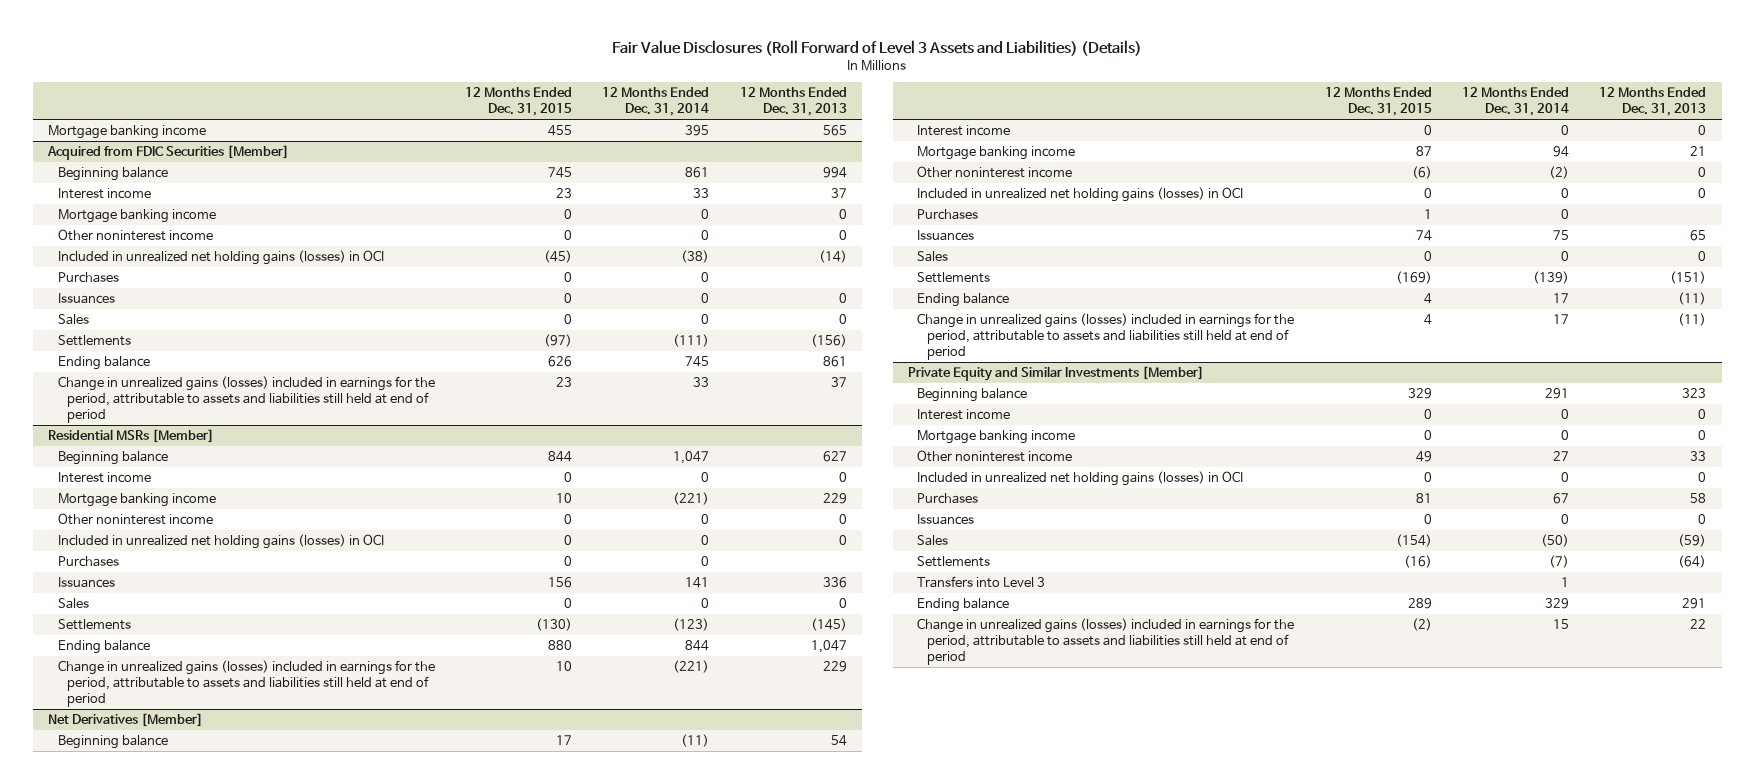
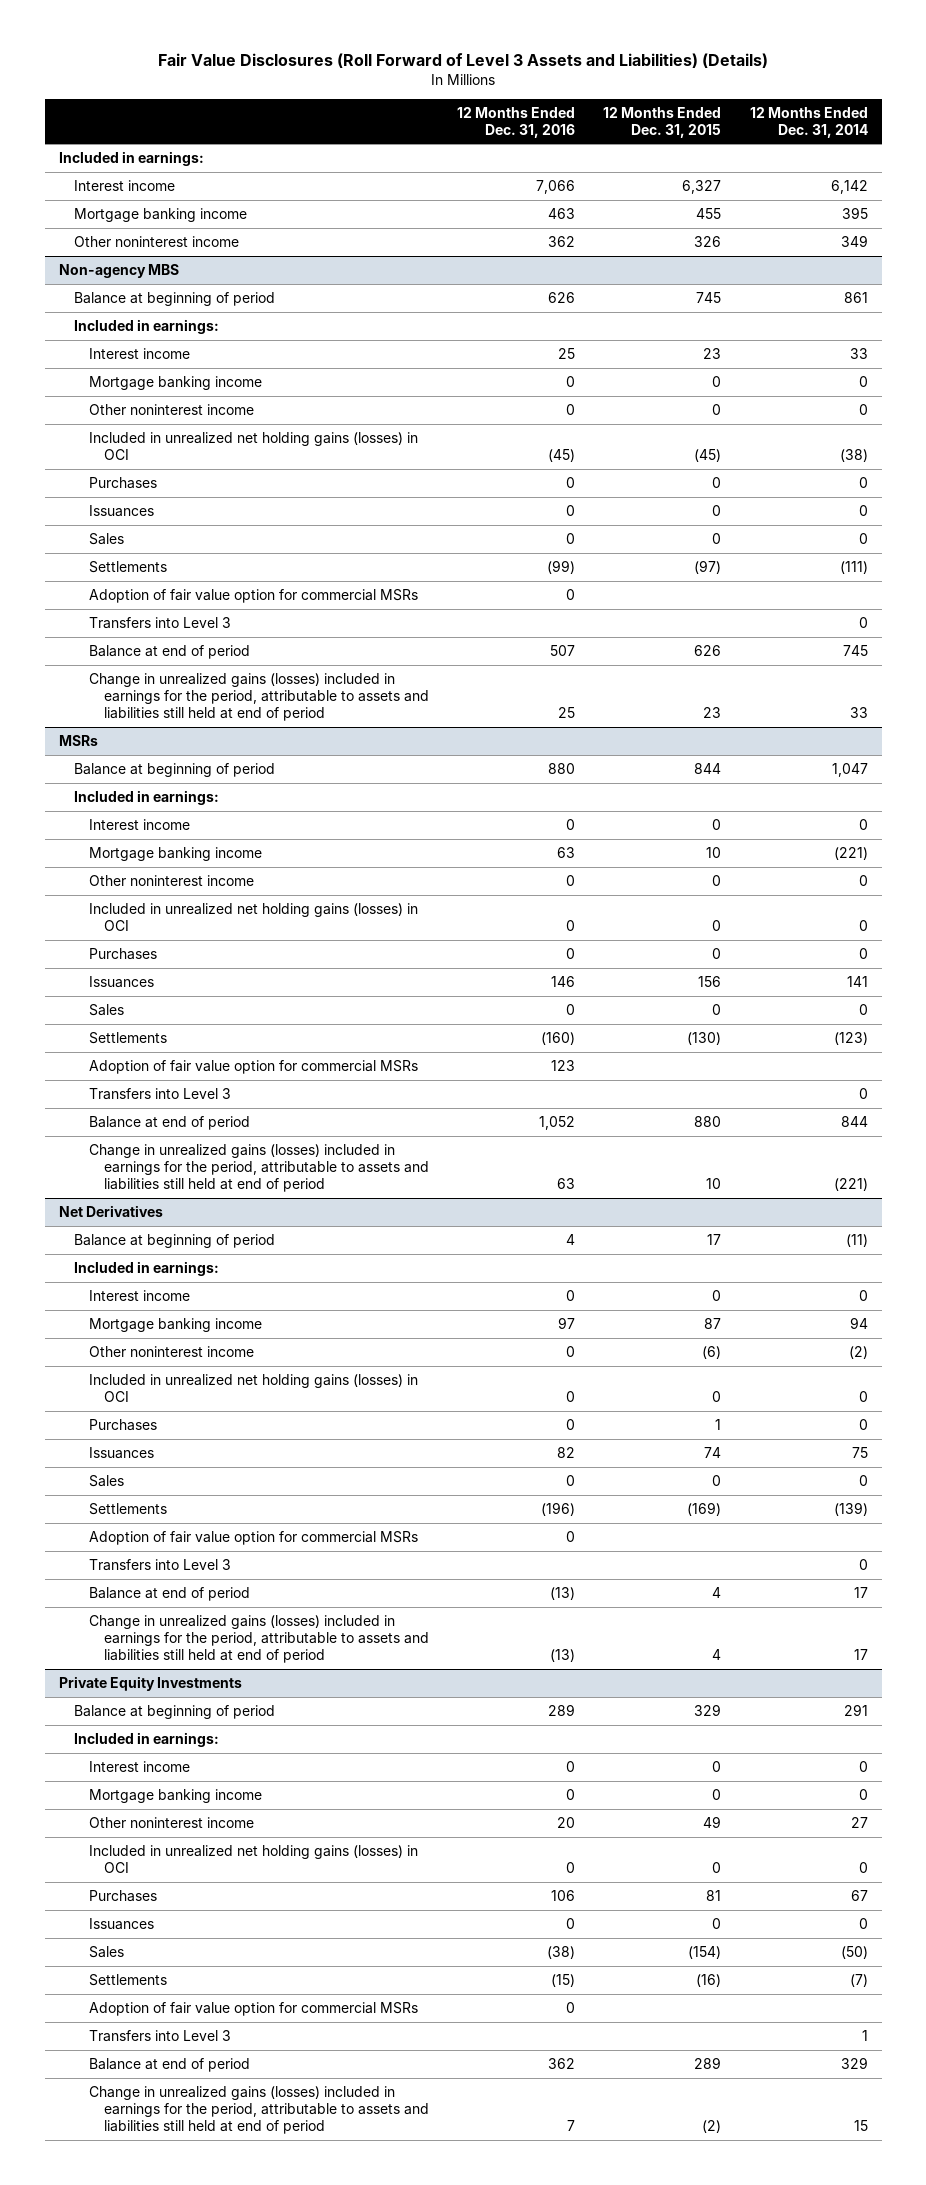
[739,87,847,117] 12 Months Ended Dec. 31, 2013 -> none
none -> [457,106,576,138] 12 Months Ended Dec. 31, 2016
none -> [58,150,204,166] Included in earnings:
none -> [73,179,175,191] Interest income
[47,144,290,160] Acquired from FDIC Securities [Member] -> none
none -> [73,235,239,247] Other noninterest income
none -> [58,263,179,278] Non-agency MBS
[57,166,168,181] Beginning balance -> [73,291,275,306] Balance at beginning of period
none -> [73,318,219,334] Included in earnings:
none -> [88,588,418,603] Adoption of fair value option for commercial MSRs
none -> [88,616,231,629] Transfers into Level 3
[57,355,150,370] Ending balance -> [88,644,250,659] Balance at end of period
[48,428,215,443] Residential MSRs [Member] -> [58,734,98,746] MSRs
[57,450,168,465] Beginning balance -> [73,762,275,777] Balance at beginning of period
none -> [73,789,219,805] Included in earnings:
none -> [88,1059,418,1074] Adoption of fair value option for commercial MSRs
none -> [88,1087,231,1100] Transfers into Level 3
[57,639,150,654] Ending balance -> [88,1115,250,1130] Balance at end of period
[48,712,204,727] Net Derivatives [Member] -> [58,1204,163,1217] Net Derivatives
[57,734,168,749] Beginning balance -> [73,1233,275,1248] Balance at beginning of period
none -> [73,1260,219,1276] Included in earnings:
none -> [88,1530,418,1545] Adoption of fair value option for commercial MSRs
none -> [88,1558,231,1571] Transfers into Level 3
[917,292,1010,307] Ending balance -> [88,1586,250,1601] Balance at end of period
[908,365,1205,381] Private Equity and Similar Investments [Member] -> [58,1675,242,1691] Private Equity Investments
[917,387,1028,402] Beginning balance -> [73,1704,275,1719] Balance at beginning of period
none -> [73,1731,219,1747] Included in earnings:
none -> [88,2001,418,2016] Adoption of fair value option for commercial MSRs
[917,597,1010,612] Ending balance -> [88,2057,250,2072] Balance at end of period

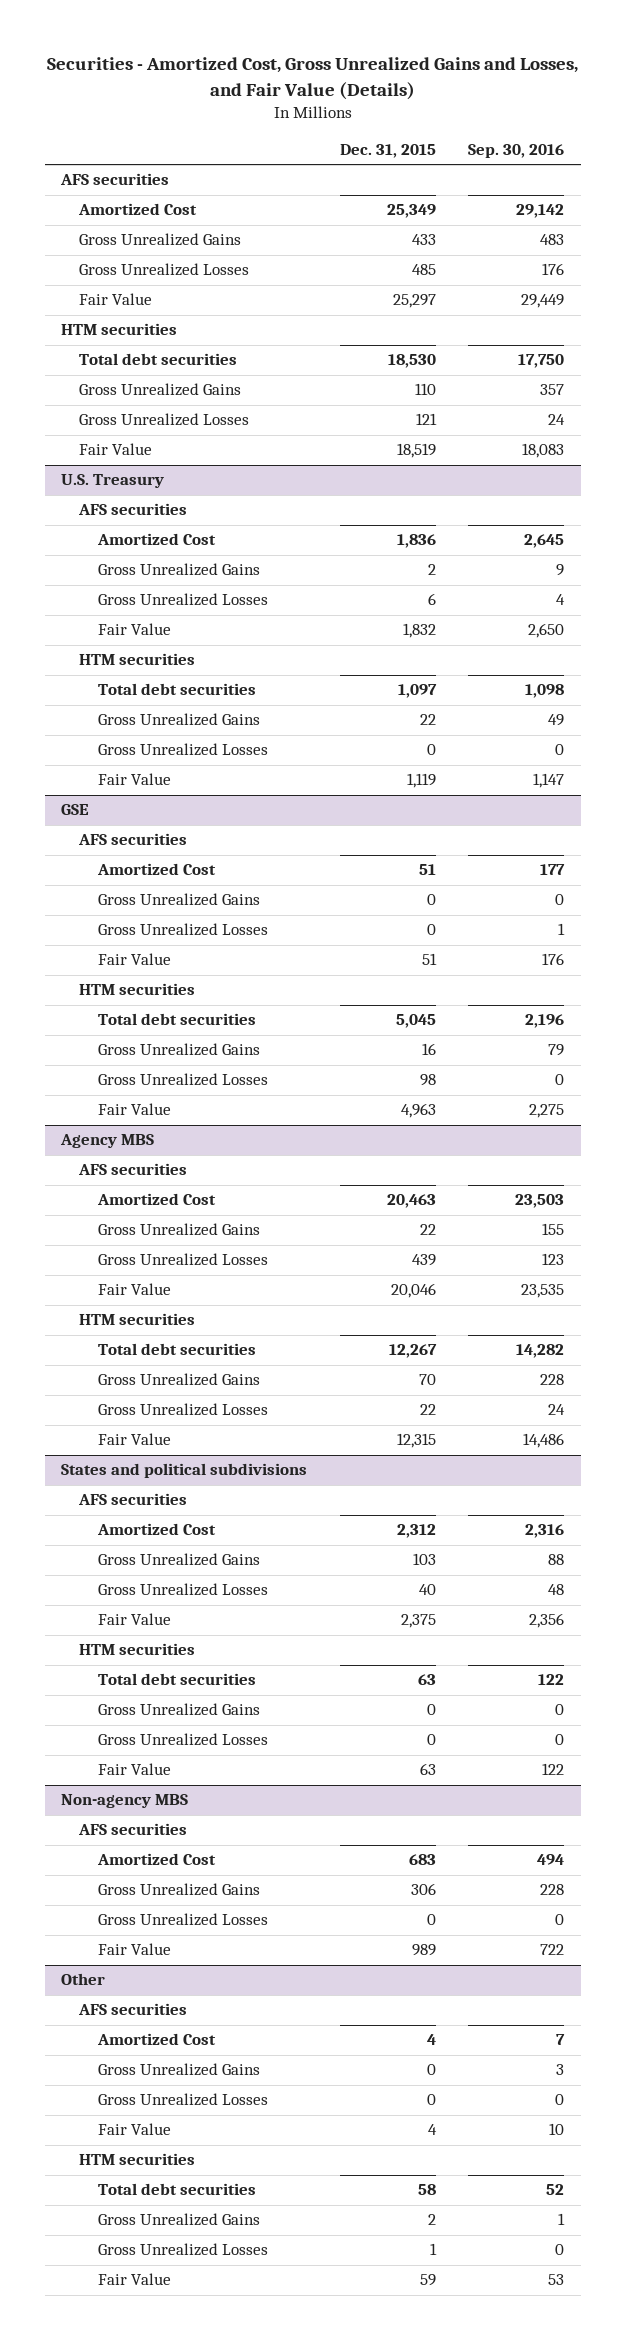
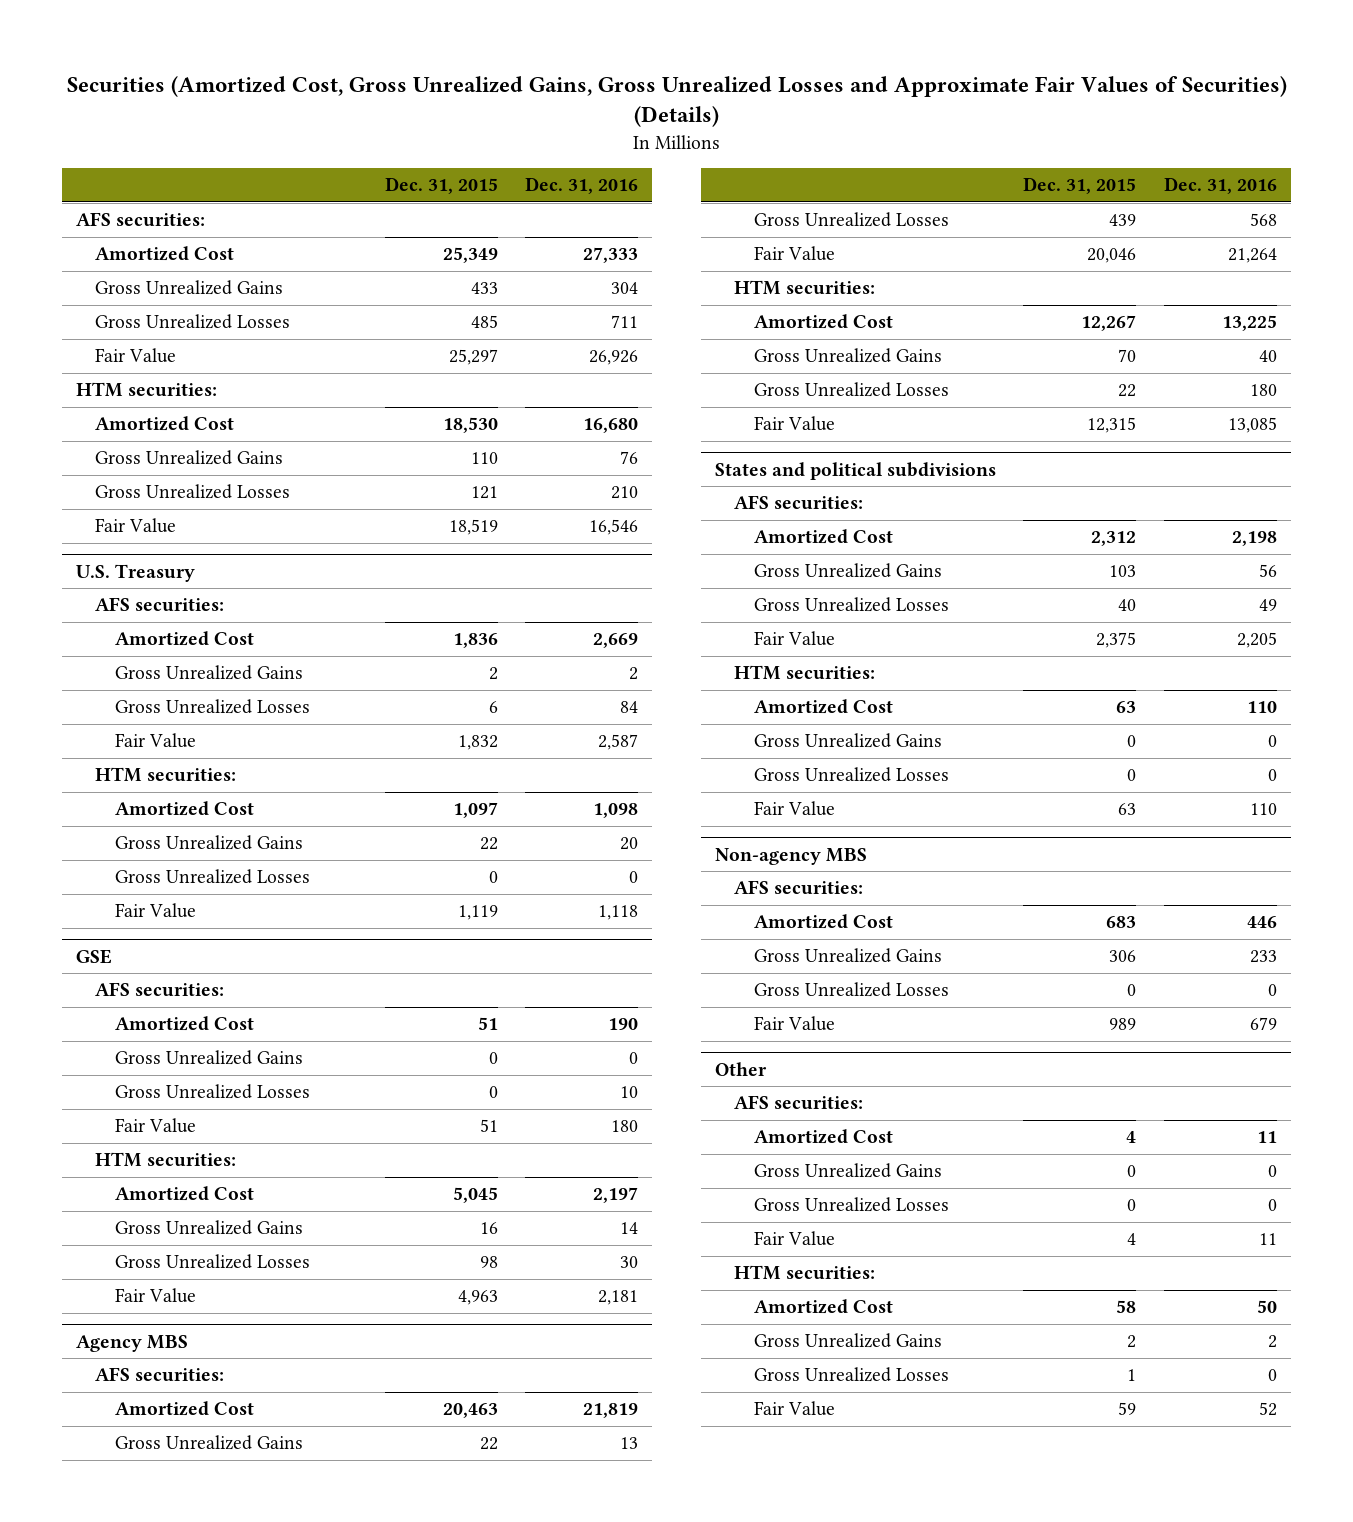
[46,57,578,100] Securities - Amortized Cost, Gross Unrealized Gains and Losses, and Fair Value (Details) -> [66,76,1287,128] Securities (Amortized Cost, Gross Unrealized Gains, Gross Unrealized Losses and Approximate Fair Values of Securities) (Details)
[468,144,565,159] Sep. 30, 2016 -> none
none -> [525,177,639,195] Dec. 31, 2016
[60,173,170,186] AFS securities -> [75,212,205,228] AFS securities:
[61,323,178,336] HTM securities -> [75,382,217,398] HTM securities:
[79,353,238,366] Total debt securities -> [95,416,235,432] Amortized Cost
[78,503,188,516] AFS securities -> [95,597,225,613] AFS securities:
[79,653,196,666] HTM securities -> [95,767,237,783] HTM securities:
[97,683,256,696] Total debt securities -> [114,801,254,817] Amortized Cost
[78,833,188,846] AFS securities -> [95,982,225,998] AFS securities:
[79,983,196,996] HTM securities -> [95,1152,237,1168] HTM securities:
[97,1013,256,1026] Total debt securities -> [114,1186,254,1202] Amortized Cost
[78,1163,188,1176] AFS securities -> [95,1367,225,1383] AFS securities:
[79,1313,196,1326] HTM securities -> [734,280,876,296] HTM securities:
[97,1343,256,1356] Total debt securities -> [753,314,893,330] Amortized Cost
[78,1493,188,1506] AFS securities -> [734,495,864,511] AFS securities:
[79,1643,196,1656] HTM securities -> [734,665,876,681] HTM securities:
[97,1673,256,1686] Total debt securities -> [753,699,893,715] Amortized Cost
[78,1823,188,1836] AFS securities -> [734,880,864,896] AFS securities:
[78,2003,188,2016] AFS securities -> [734,1095,864,1111] AFS securities:
[79,2153,196,2166] HTM securities -> [734,1265,876,1281] HTM securities:
[97,2183,256,2196] Total debt securities -> [753,1299,893,1315] Amortized Cost

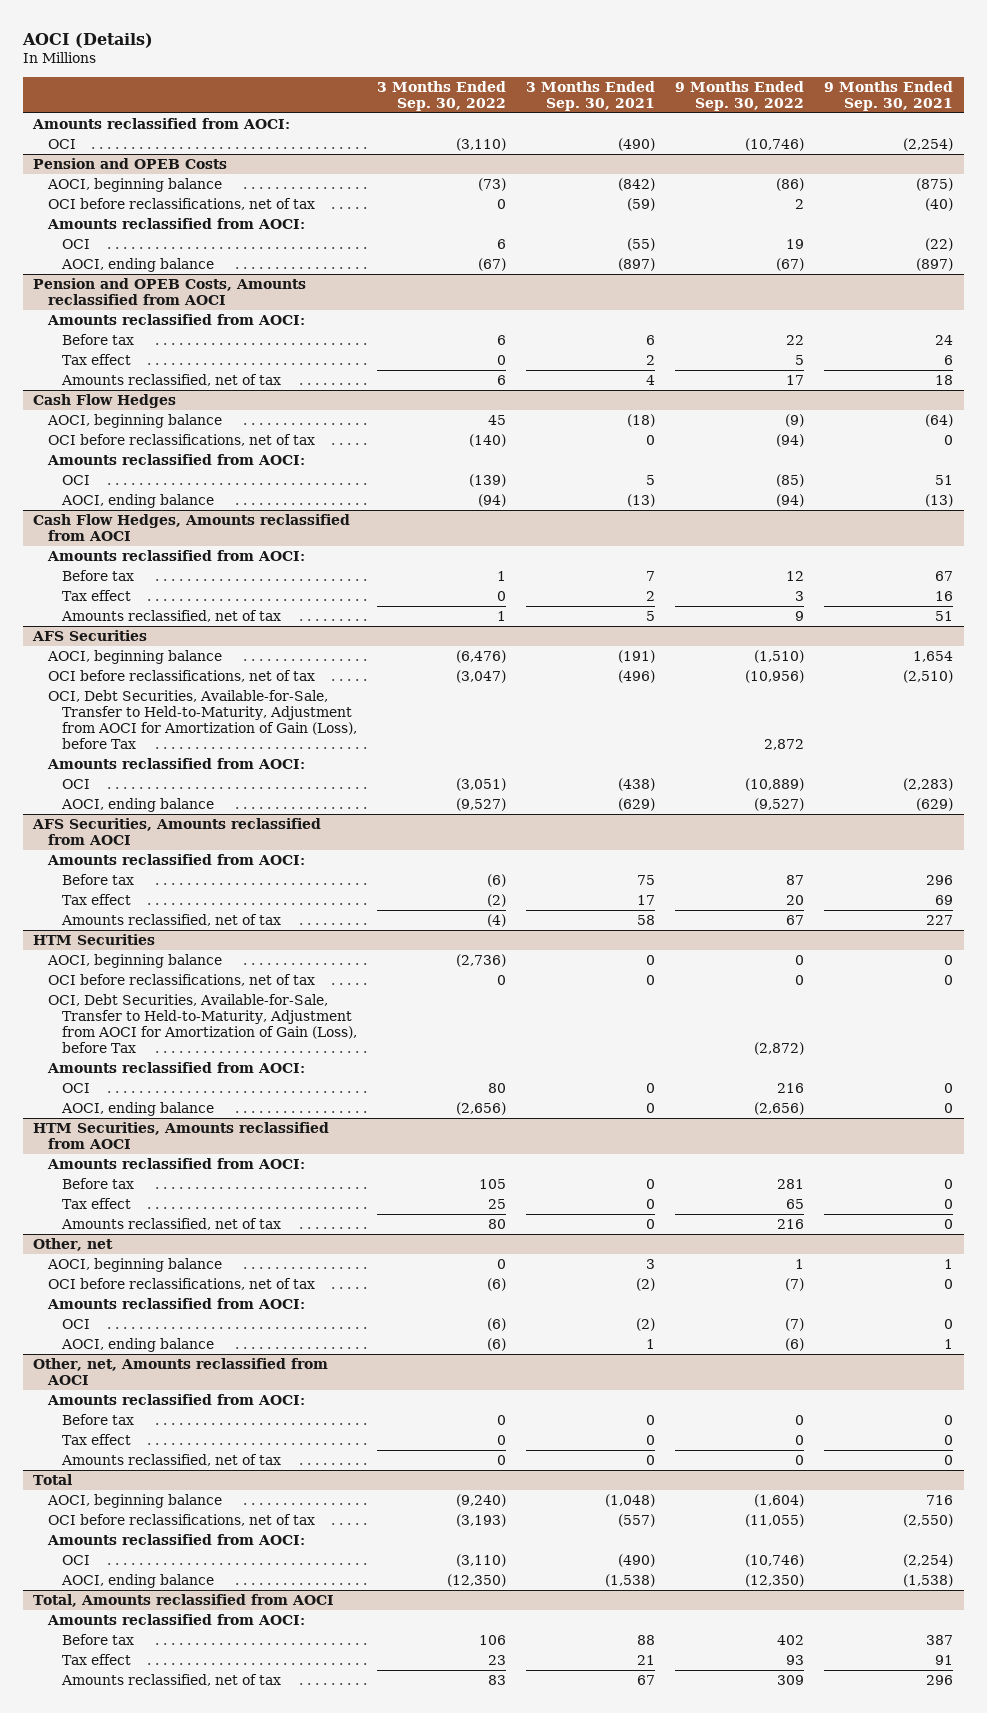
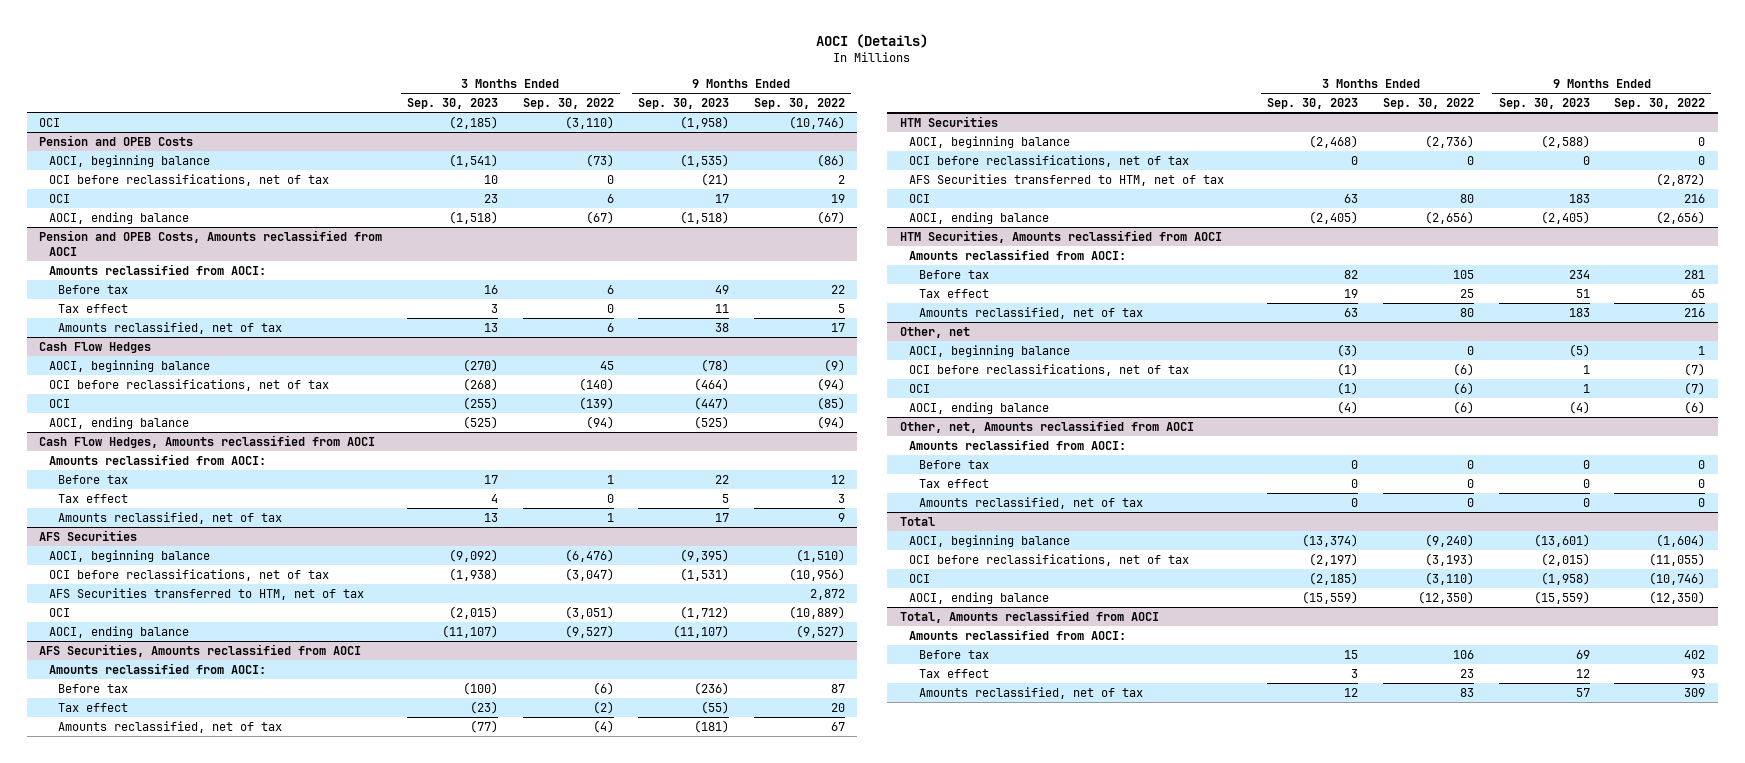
[526,80,656,111] 3 Months Ended Sep. 30, 2021 -> none
[824,80,954,111] 9 Months Ended Sep. 30, 2021 -> none
none -> [406,98,498,110] Sep. 30, 2023
none -> [638,98,730,110] Sep. 30, 2023
[32,118,291,130] Amounts reclassified from AOCI: -> none
[46,218,305,230] Amounts reclassified from AOCI: -> none
[46,454,305,466] Amounts reclassified from AOCI: -> none
[46,758,305,770] Amounts reclassified from AOCI: -> none
[47,690,357,749] OCI, Debt Securities, Available-for-Sale, Transfer to Held-to-Maturity, Adjustment from AOCI for Amortization of Gain (Loss), before Tax -> [48,587,364,600] AFS Securities transferred to HTM, net of tax
[46,1062,305,1074] Amounts reclassified from AOCI: -> none
[47,994,357,1053] OCI, Debt Securities, Available-for-Sale, Transfer to Held-to-Maturity, Adjustment from AOCI for Amortization of Gain (Loss), before Tax -> [909,173,1225,186] AFS Securities transferred to HTM, net of tax
[46,1298,305,1310] Amounts reclassified from AOCI: -> none
[46,1534,305,1546] Amounts reclassified from AOCI: -> none

